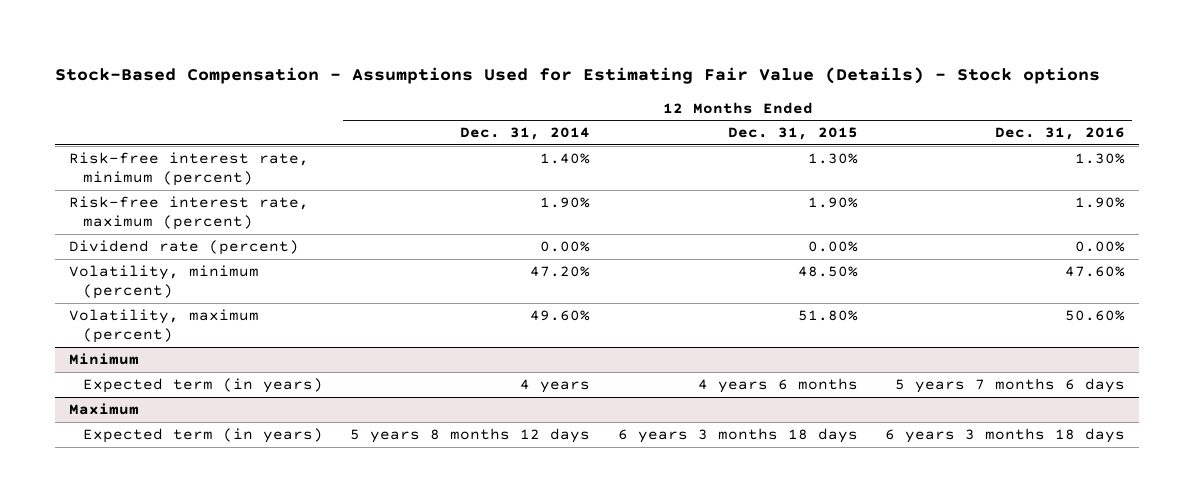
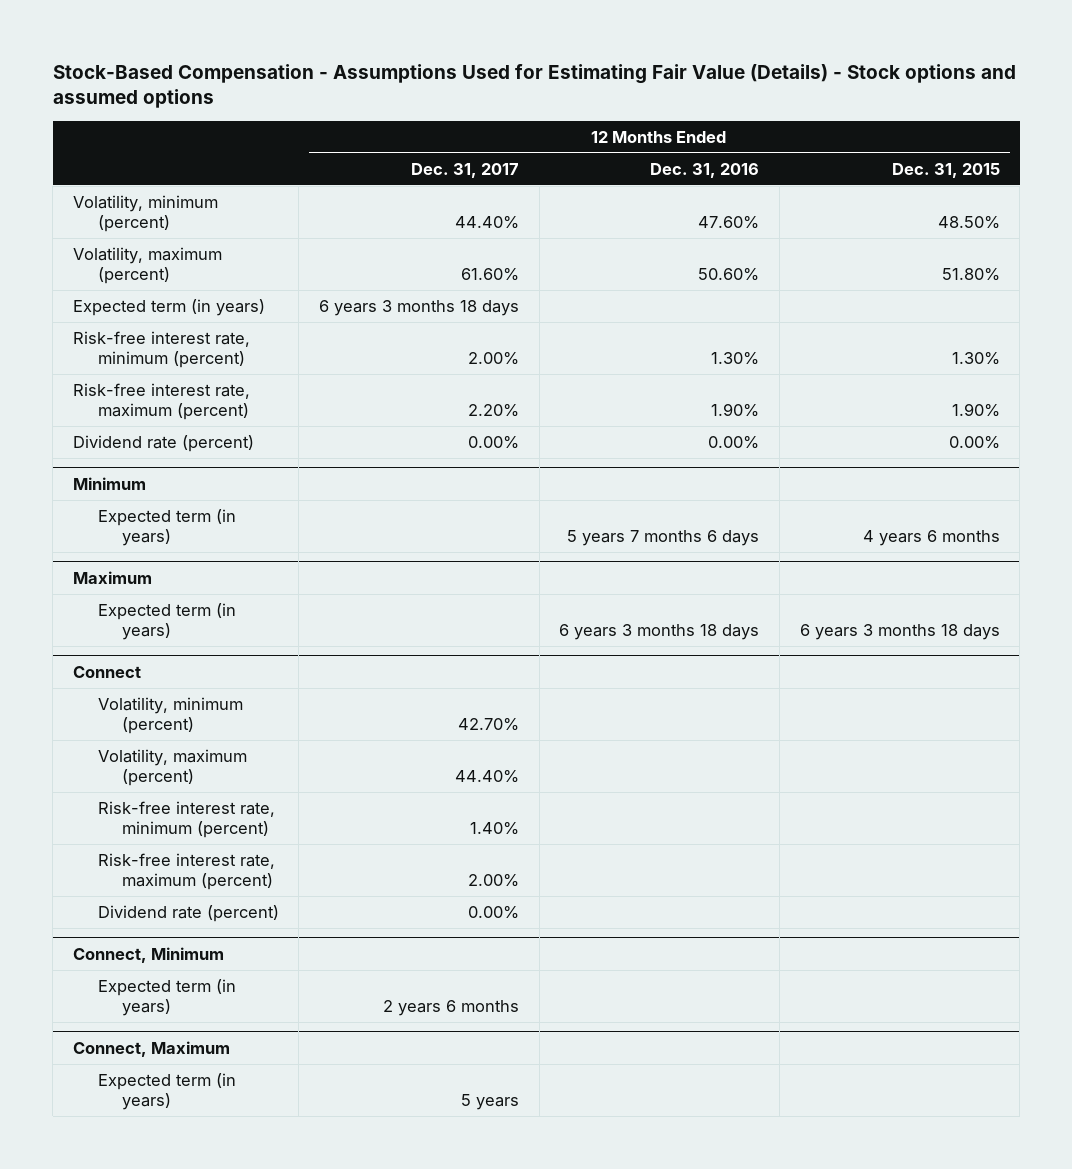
[55,66,1101,84] Stock-Based Compensation - Assumptions Used for Estimating Fair Value (Details) - Stock options -> [52,63,1016,109] Stock-Based Compensation - Assumptions Used for Estimating Fair Value (Details) - Stock options and assumed options
[460,127,591,141] Dec. 31, 2014 -> none
none -> [410,162,519,178] Dec. 31, 2017
[68,264,259,300] Volatility, minimum (percent) -> [72,195,218,232] Volatility, minimum (percent)
[68,308,259,344] Volatility, maximum (percent) -> [72,247,222,284] Volatility, maximum (percent)
none -> [72,299,265,317] Expected term (in years)
none -> [72,666,141,679] Connect
none -> [97,697,243,734] Volatility, minimum (percent)
none -> [97,749,247,786] Volatility, maximum (percent)
none -> [97,801,275,838] Risk-free interest rate, minimum (percent)
none -> [97,853,275,890] Risk-free interest rate, maximum (percent)
none -> [97,905,279,923] Dividend rate (percent)
none -> [72,947,224,964] Connect, Minimum
none -> [97,979,236,1016] Expected term (in years)
none -> [72,1041,230,1058] Connect, Maximum
none -> [97,1073,236,1110] Expected term (in years)

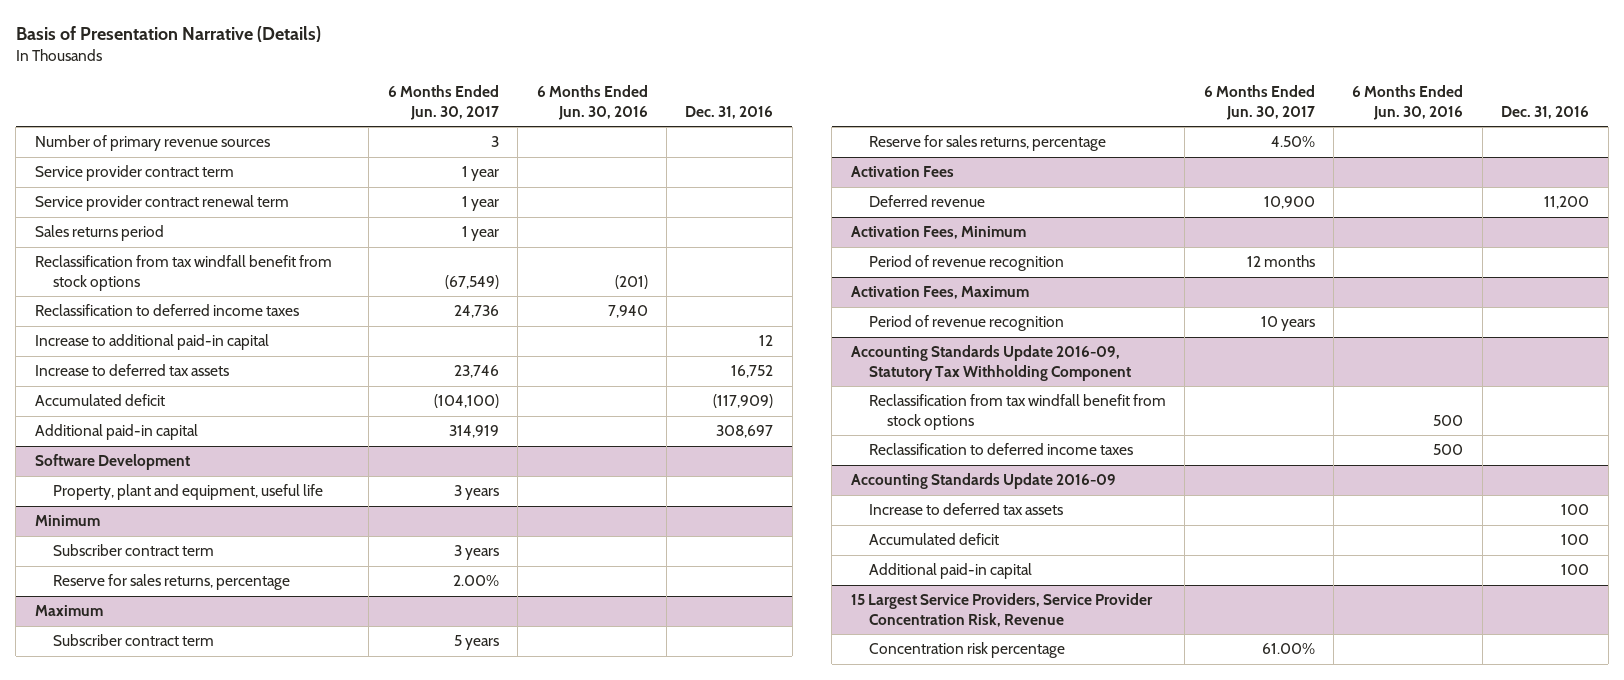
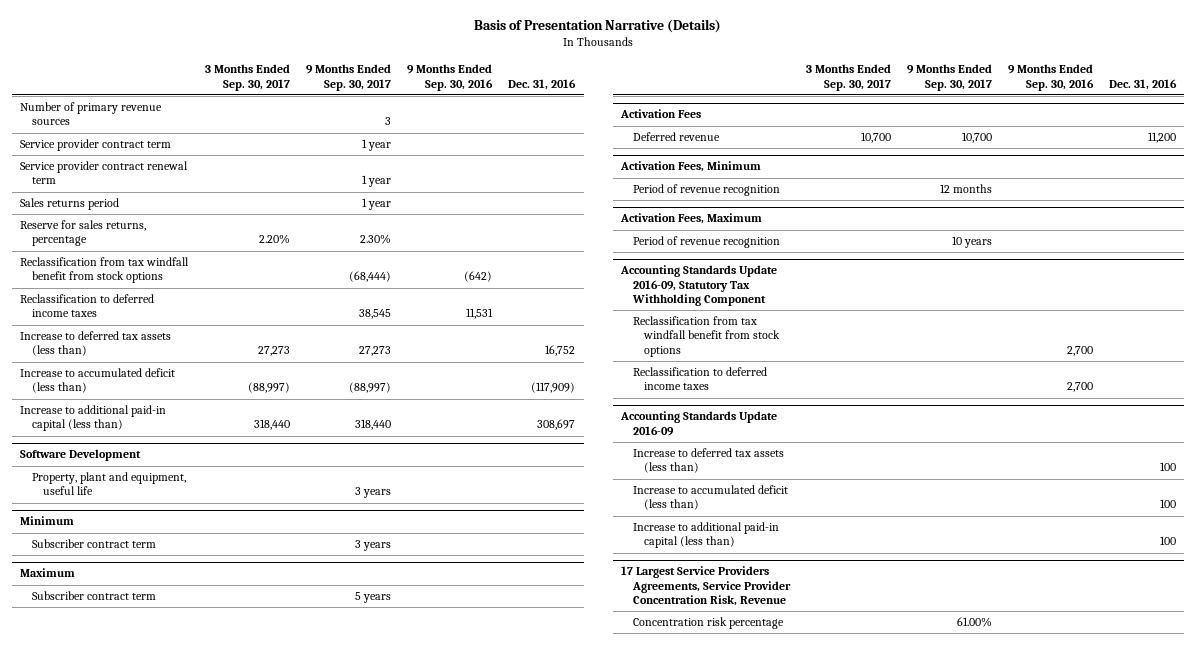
[387,85,499,121] 6 Months Ended Jun. 30, 2017 -> none
[536,85,648,121] 6 Months Ended Jun. 30, 2016 -> none
none -> [204,64,290,91] 3 Months Ended Sep. 30, 2017
none -> [306,64,392,91] 9 Months Ended Sep. 30, 2017
none -> [407,64,494,91] 9 Months Ended Sep. 30, 2016
none -> [20,220,147,247] Reserve for sales returns, percentage
[34,334,269,351] Increase to additional paid-in capital -> none
[34,364,229,377] Increase to deferred tax assets -> [20,331,172,357] Increase to deferred tax assets (less than)
[34,394,165,407] Accumulated deficit -> [20,368,176,394] Increase to accumulated deficit (less than)
[34,424,198,441] Additional paid-in capital -> [20,405,167,432] Increase to additional paid-in capital (less than)
[52,574,290,591] Reserve for sales returns, percentage -> none
[868,135,1106,152] Reserve for sales returns, percentage -> none
[868,503,1063,516] Increase to deferred tax assets -> [632,448,784,474] Increase to deferred tax assets (less than)
[868,533,999,546] Accumulated deficit -> [632,485,788,511] Increase to accumulated deficit (less than)
[868,563,1032,580] Additional paid-in capital -> [632,522,779,549] Increase to additional paid-in capital (less than)
[850,593,1153,627] 15 Largest Service Providers, Service Provider Concentration Risk, Revenue -> [621,566,791,606] 17 Largest Service Providers Agreements, Service Provider Concentration Risk, Revenue

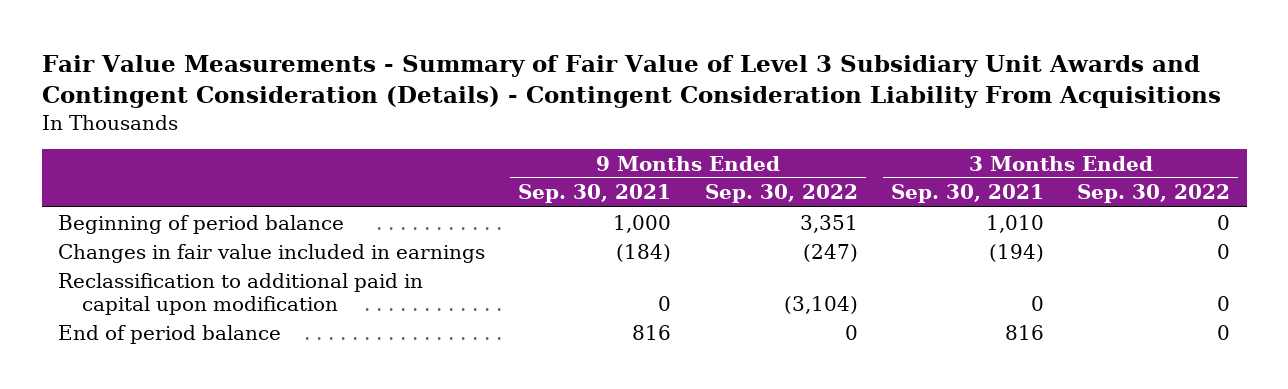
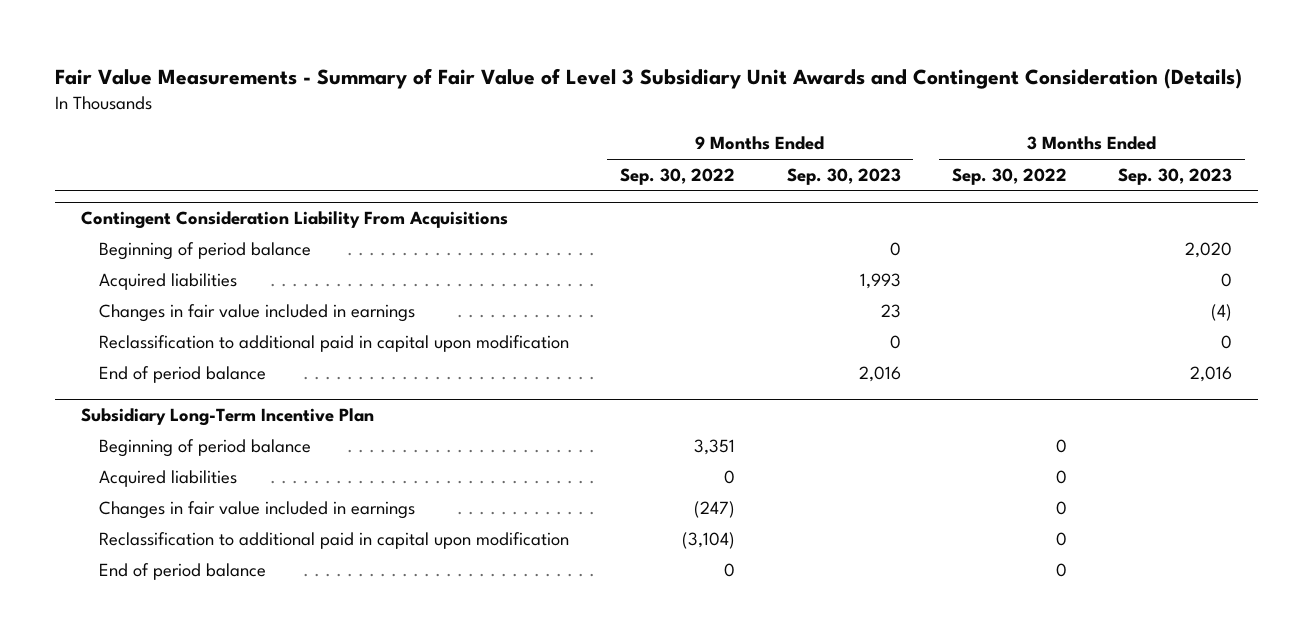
[41,55,1221,108] Fair Value Measurements - Summary of Fair Value of Level 3 Subsidiary Unit Awards and Contingent Consideration (Details) - Contingent Consideration Liability From Acquisitions -> [55,67,1243,89] Fair Value Measurements - Summary of Fair Value of Level 3 Subsidiary Unit Awards and Contingent Consideration (Details)
[518,184,672,204] Sep. 30, 2021 -> none
[890,184,1044,204] Sep. 30, 2021 -> none
none -> [786,167,901,185] Sep. 30, 2023
none -> [1118,167,1233,185] Sep. 30, 2023
none -> [80,210,508,229] Contingent Consideration Liability From Acquisitions
none -> [98,241,311,260] Beginning of period balance
none -> [98,272,237,290] Acquired liabilities
none -> [98,303,415,322] Changes in fair value included in earnings
none -> [98,334,569,352] Reclassification to additional paid in capital upon modification
none -> [98,365,266,383] End of period balance
none -> [80,407,374,426] Subsidiary Long-Term Incentive Plan
none -> [98,469,237,487] Acquired liabilities

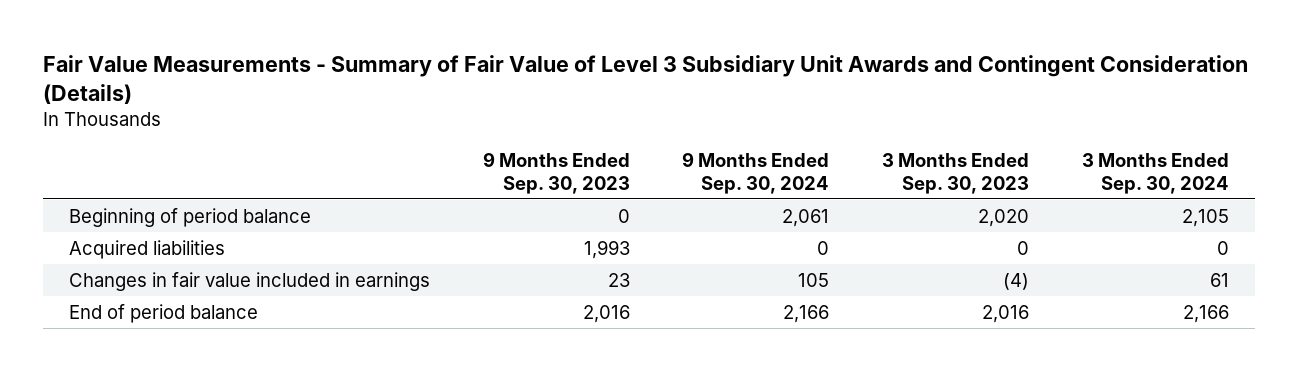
[620,167,736,185] Sep. 30, 2022 -> none
[951,167,1067,185] Sep. 30, 2022 -> none
none -> [682,152,830,194] 9 Months Ended Sep. 30, 2024
none -> [1081,153,1229,194] 3 Months Ended Sep. 30, 2024
[80,210,508,229] Contingent Consideration Liability From Acquisitions -> none
[98,334,569,352] Reclassification to additional paid in capital upon modification -> none
[80,407,374,426] Subsidiary Long-Term Incentive Plan -> none
[98,438,311,457] Beginning of period balance -> none
[98,469,237,487] Acquired liabilities -> none
[98,500,415,519] Changes in fair value included in earnings -> none
[98,531,569,549] Reclassification to additional paid in capital upon modification -> none
[98,562,266,580] End of period balance -> none

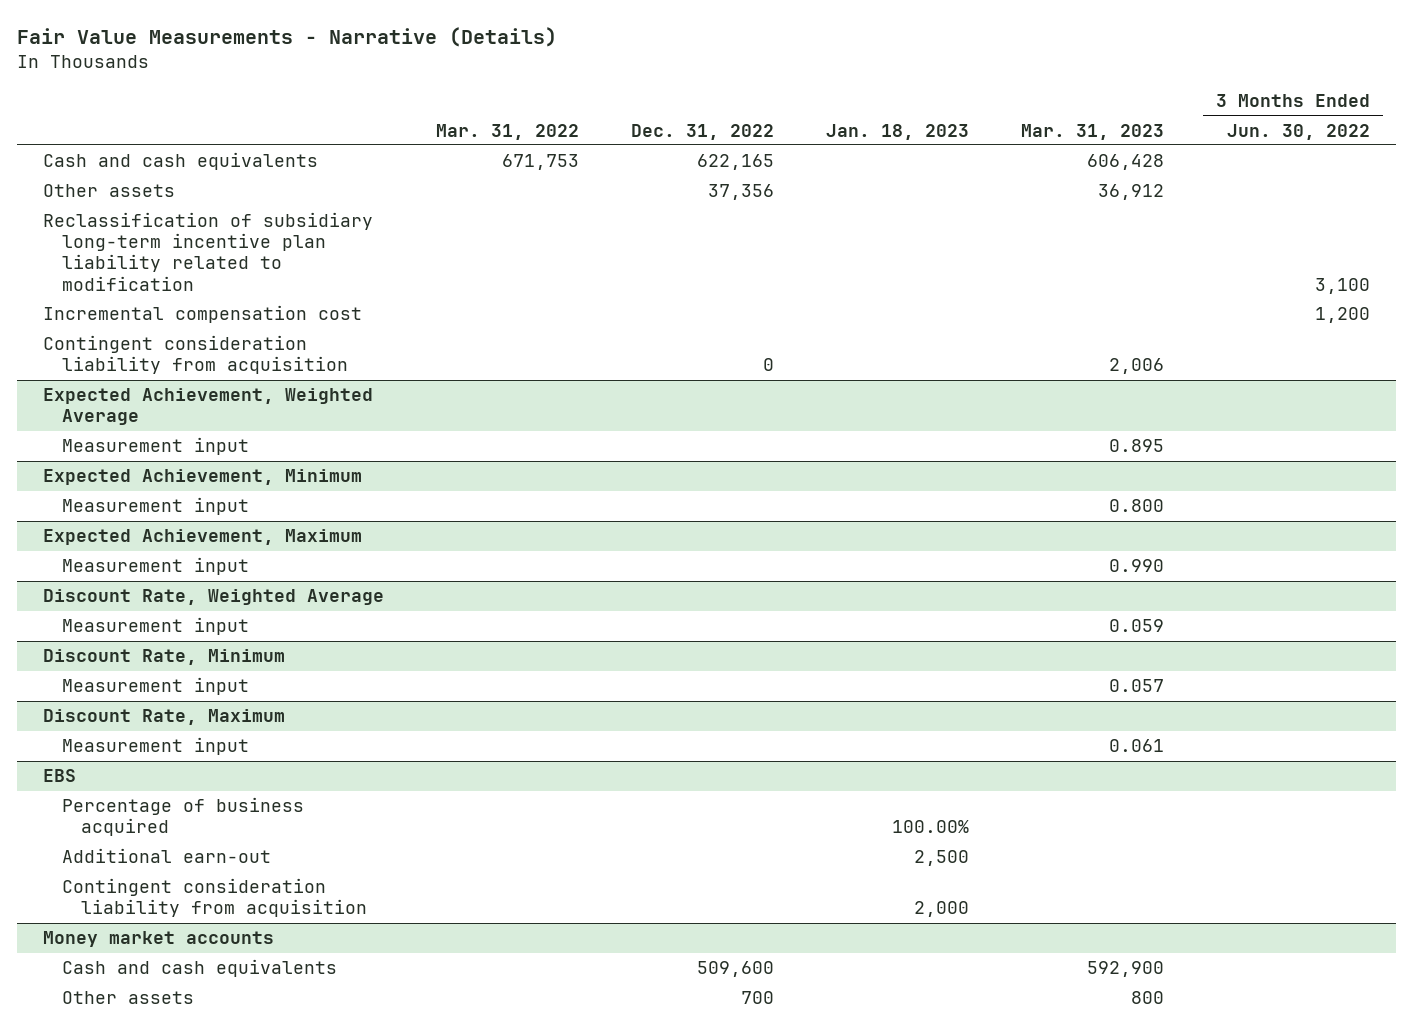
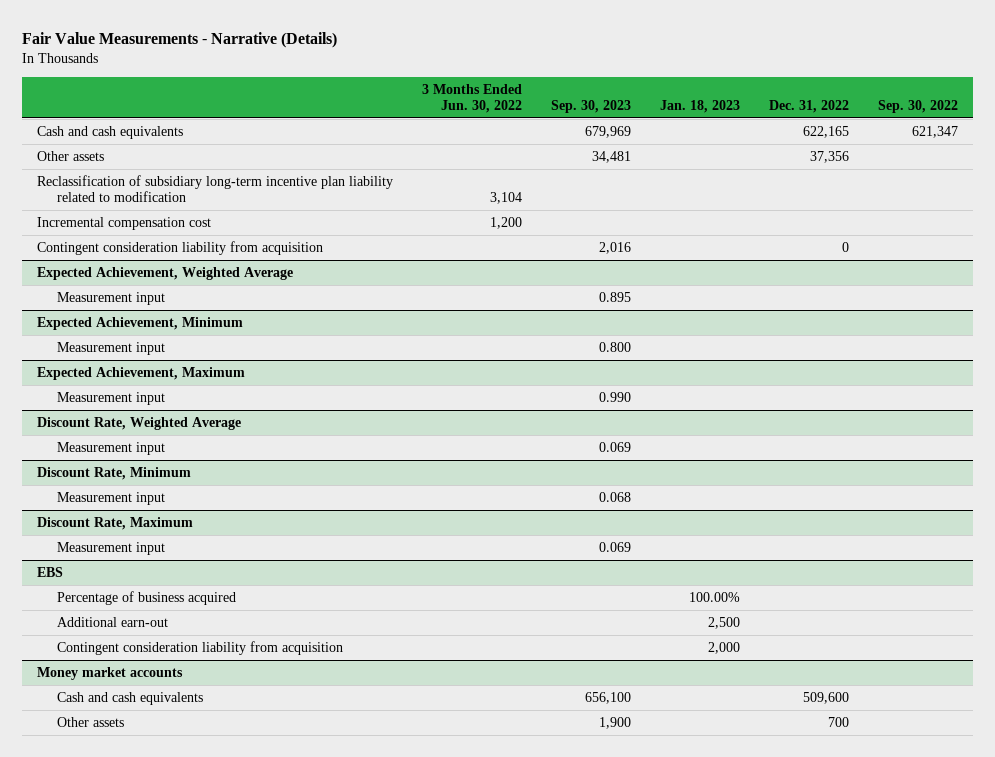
[435,123,579,140] Mar. 31, 2022 -> none
[1021,123,1165,140] Mar. 31, 2023 -> none
none -> [550,99,631,113] Sep. 30, 2023
none -> [878,99,959,113] Sep. 30, 2022
[1315,277,1371,294] 3,100 -> [489,192,522,205] 3,104

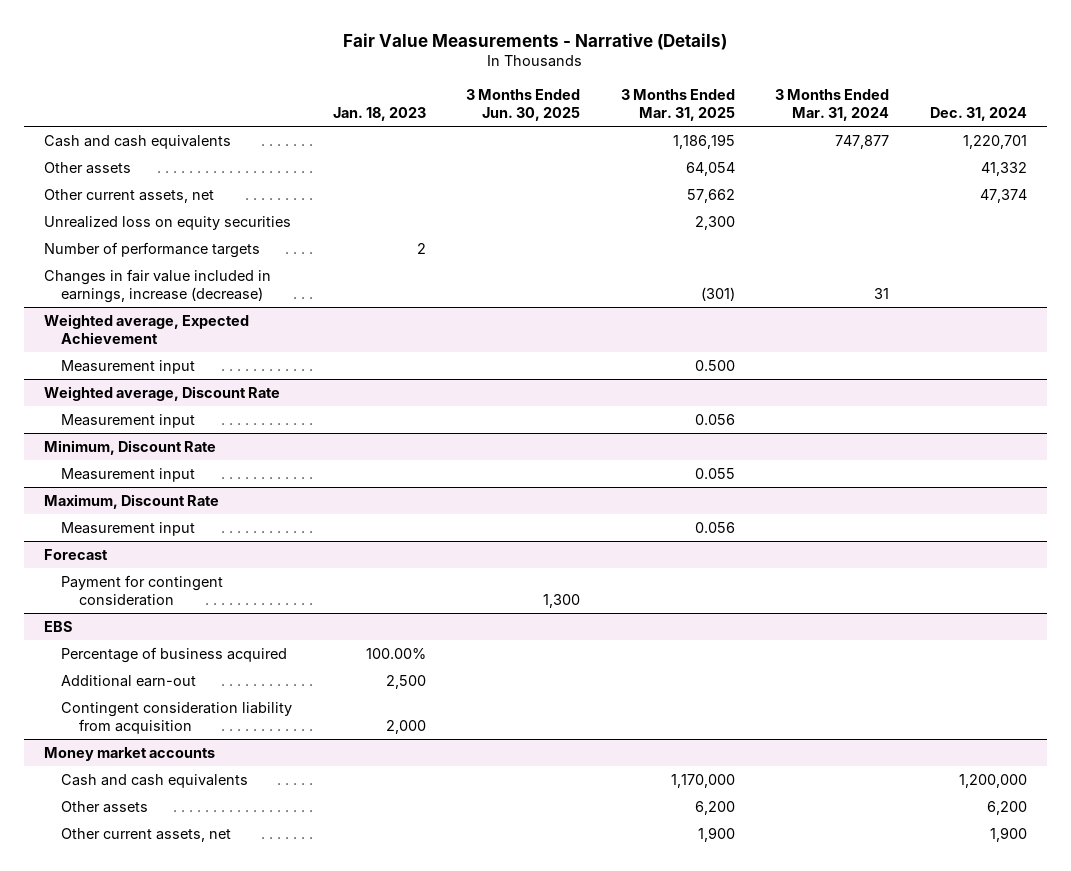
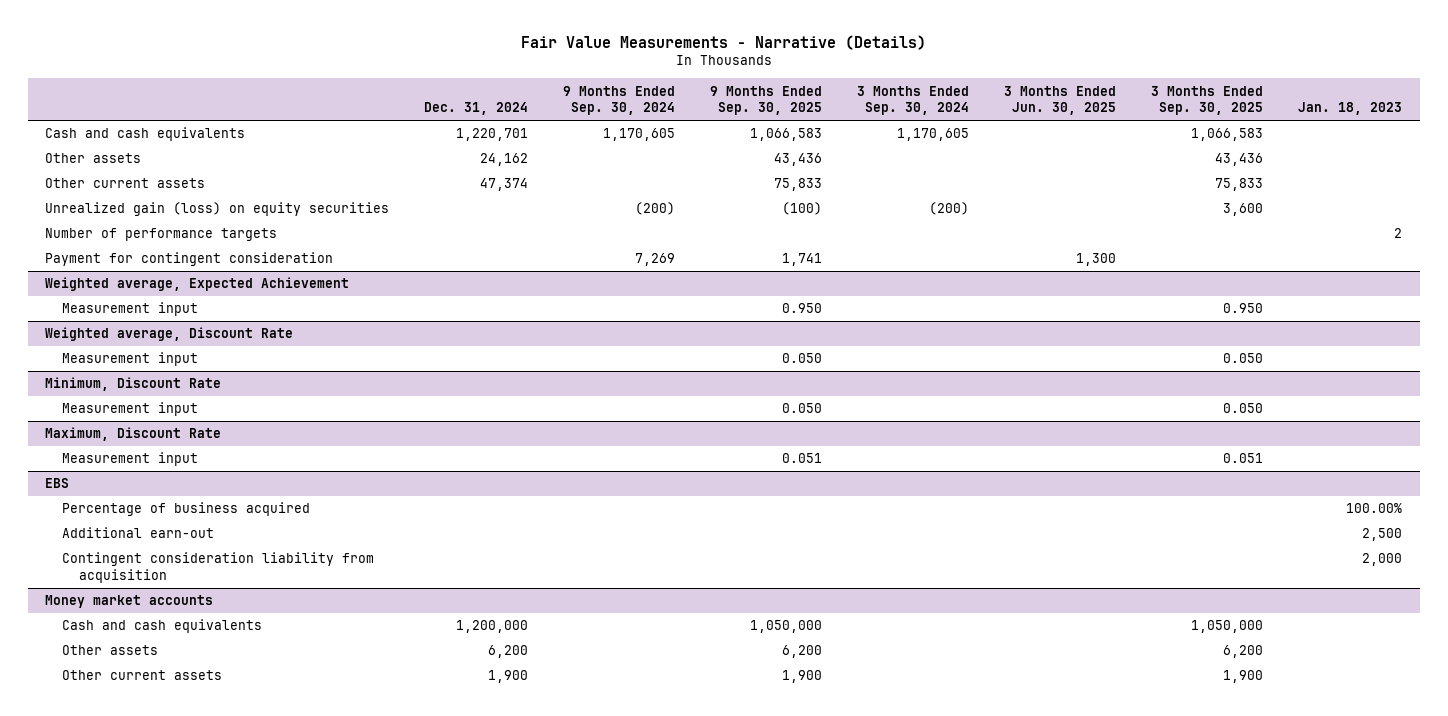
[620,89,735,122] 3 Months Ended Mar. 31, 2025 -> none
[775,89,890,122] 3 Months Ended Mar. 31, 2024 -> none
none -> [563,85,676,116] 9 Months Ended Sep. 30, 2024
none -> [710,85,823,116] 9 Months Ended Sep. 30, 2025
none -> [857,85,970,116] 3 Months Ended Sep. 30, 2024
none -> [1151,85,1264,116] 3 Months Ended Sep. 30, 2025
[980,161,1027,176] 41,332 -> [480,153,529,167] 24,162
[44,188,215,203] Other current assets, net -> [45,178,206,189] Other current assets
[44,215,292,230] Unrealized loss on equity securities -> [45,202,390,217] Unrealized gain (loss) on equity securities
[44,268,272,304] Changes in fair value included in earnings, increase (decrease) -> none
none -> [45,252,334,267] Payment for contingent consideration
[44,548,109,560] Forecast -> none
[61,574,224,607] Payment for contingent consideration -> none
[61,827,232,842] Other current assets, net -> [62,670,223,681] Other current assets

